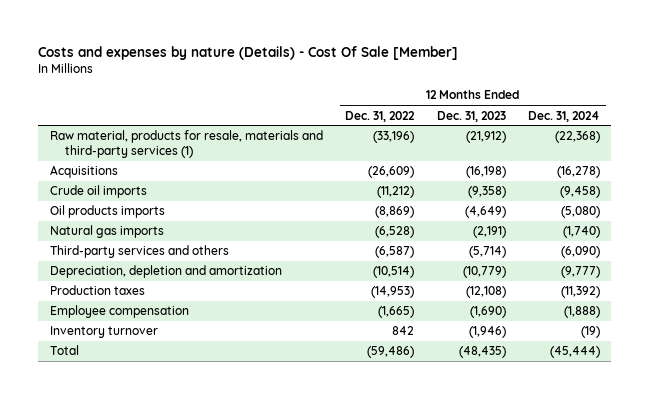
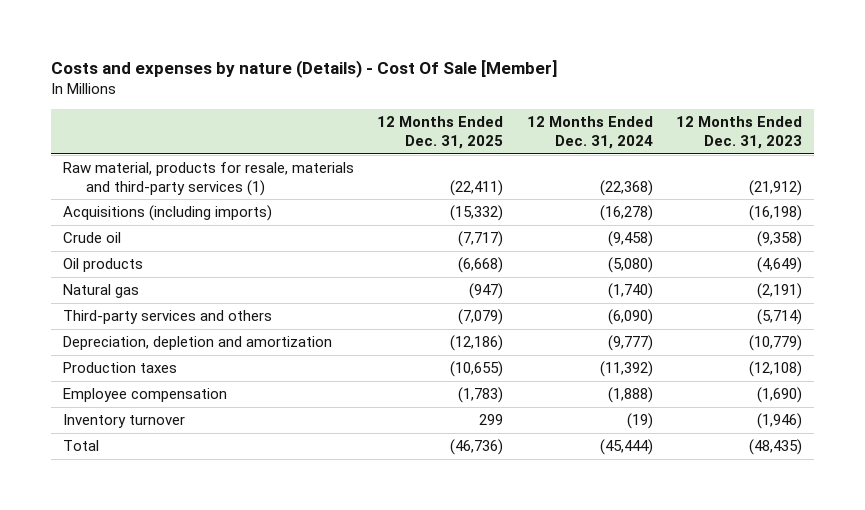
[345,110,416,122] Dec. 31, 2022 -> none
none -> [377,116,504,150] 12 Months Ended Dec. 31, 2025
[49,165,118,179] Acquisitions -> [62,205,272,222] Acquisitions (including imports)
[49,185,147,199] Crude oil imports -> [62,232,121,244] Crude oil
[49,205,165,219] Oil products imports -> [62,258,143,273] Oil products
[49,225,164,239] Natural gas imports -> [62,284,139,299] Natural gas

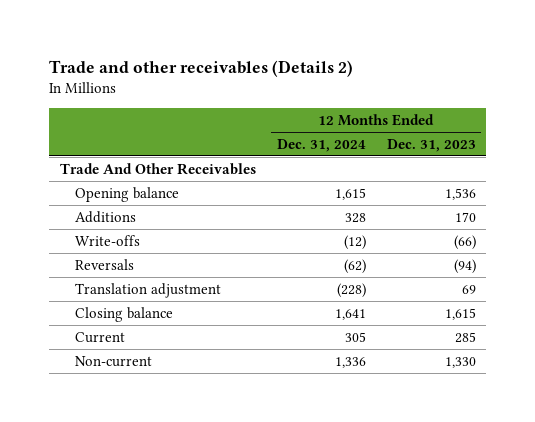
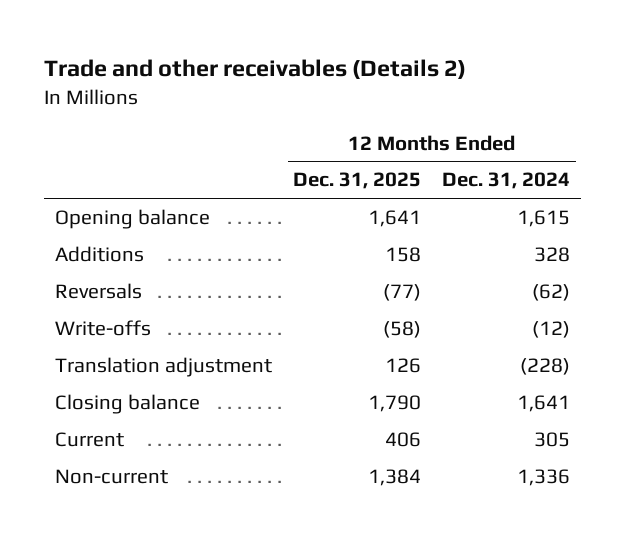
[386,138,476,152] Dec. 31, 2023 -> none
none -> [292,172,421,190] Dec. 31, 2025
[59,162,256,175] Trade And Other Receivables -> none
[75,234,141,246] Write-offs -> [54,320,151,337] Write-offs

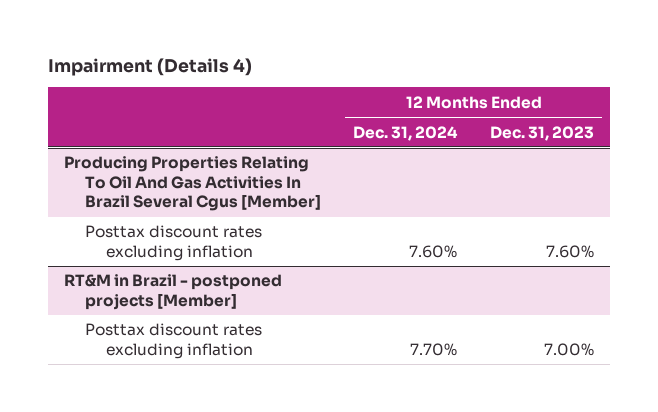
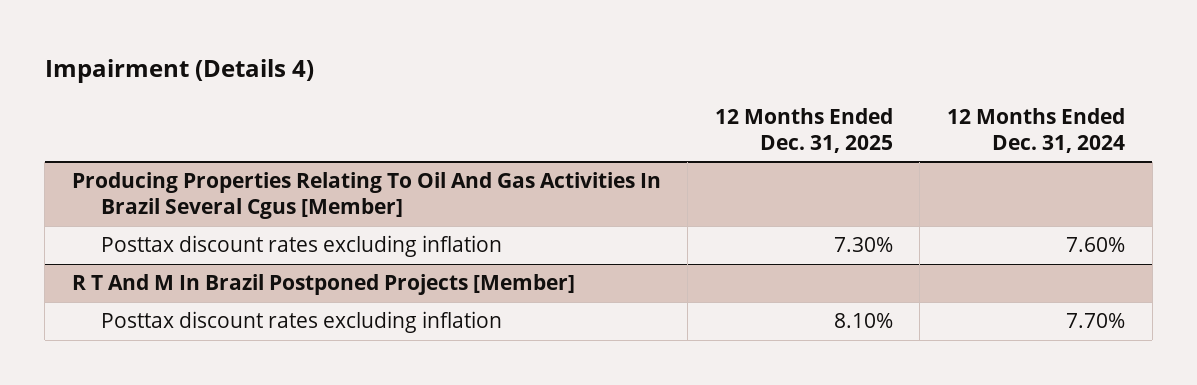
[489,125,594,141] Dec. 31, 2023 -> none
none -> [714,107,893,153] 12 Months Ended Dec. 31, 2025
[64,274,283,310] RT&M in Brazil - postponed projects [Member] -> [71,274,575,296] R T And M In Brazil Postponed Projects [Member]

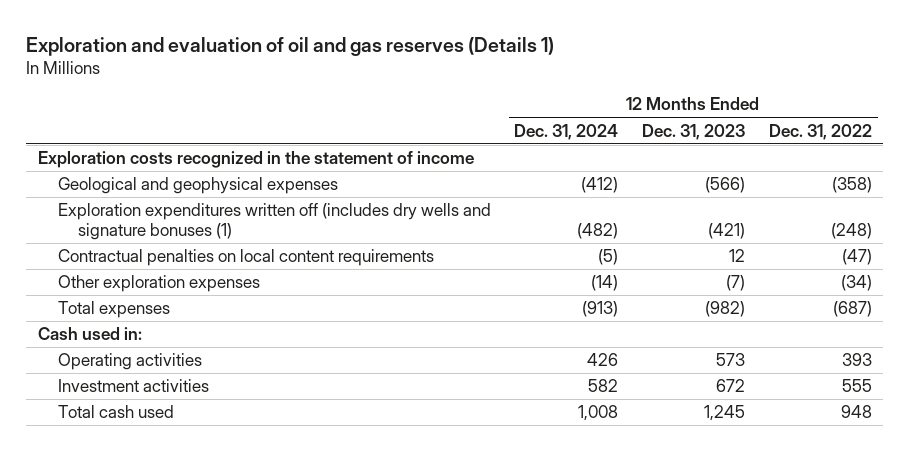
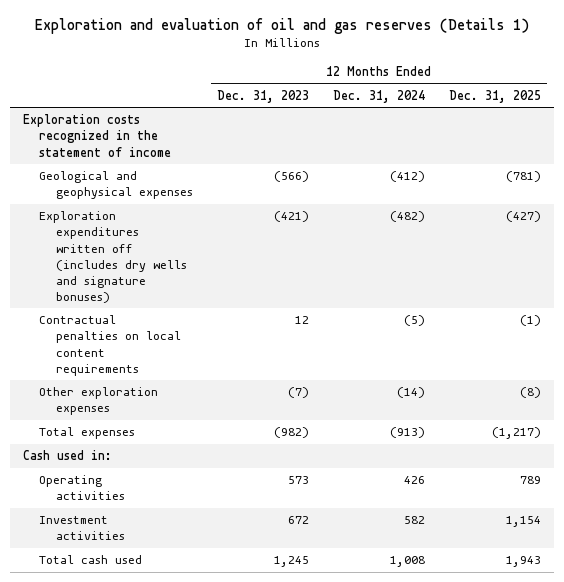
[768,123,872,140] Dec. 31, 2022 -> none
none -> [449,89,542,103] Dec. 31, 2025
[57,203,491,240] Exploration expenditures written off (includes dry wells and signature bonuses (1) -> [39,211,187,303] Exploration expenditures written off (includes dry wells and signature bonuses)

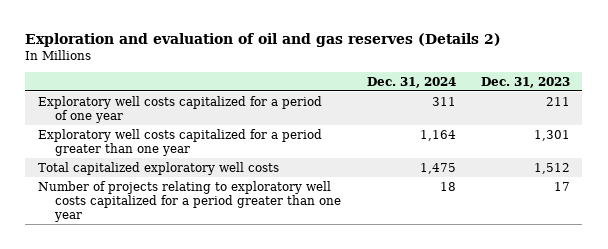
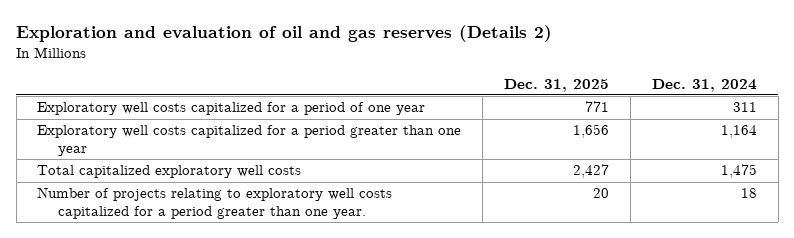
[480,76,570,88] Dec. 31, 2023 -> none
none -> [504,78,610,92] Dec. 31, 2025
[37,180,342,222] Number of projects relating to exploratory well costs capitalized for a period greater than one year -> [37,187,393,219] Number of projects relating to exploratory well costs capitalized for a period greater than one year.

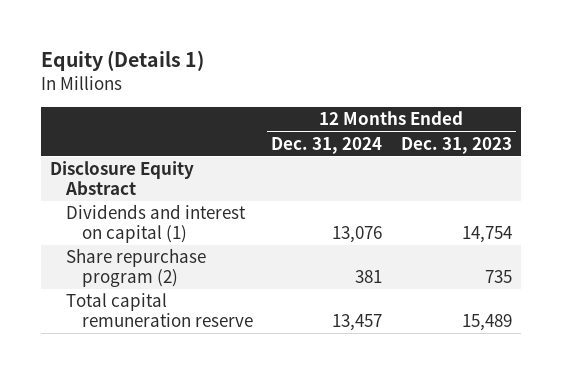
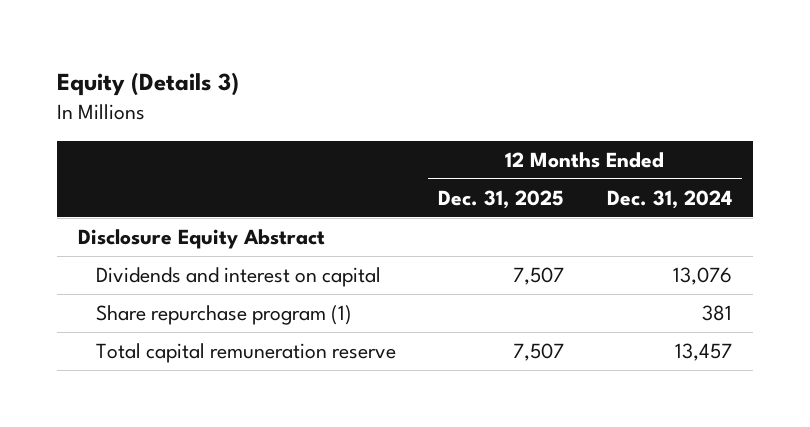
[40,50,204,72] Equity (Details 1) -> [57,72,240,97] Equity (Details 3)
[400,136,512,154] Dec. 31, 2023 -> none
none -> [438,189,565,209] Dec. 31, 2025
[66,204,247,244] Dividends and interest on capital (1) -> [95,267,381,288] Dividends and interest on capital
[66,248,207,288] Share repurchase program (2) -> [95,305,352,326] Share repurchase program (1)

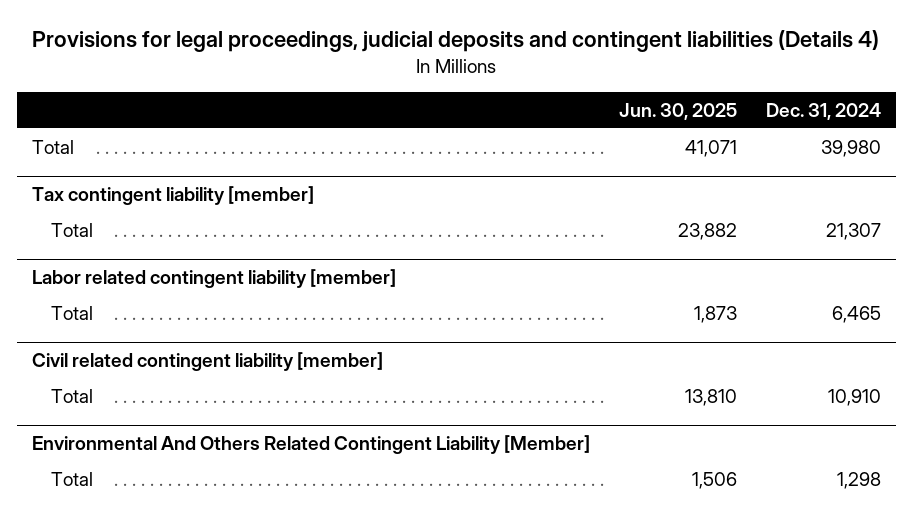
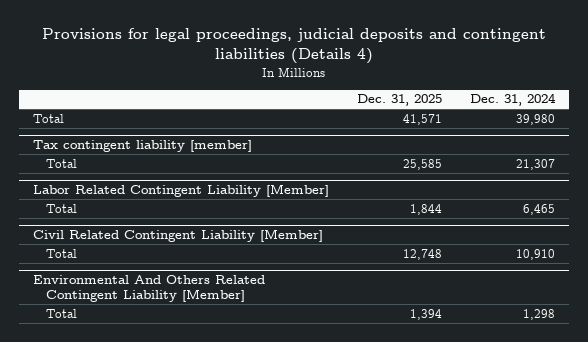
[618,102,737,120] Jun. 30, 2025 -> none
none -> [357,94,443,107] Dec. 31, 2025
[31,268,396,288] Labor related contingent liability [member] -> [33,184,330,198] Labor Related Contingent Liability [Member]
[31,351,383,371] Civil related contingent liability [member] -> [33,229,324,243] Civil Related Contingent Liability [Member]

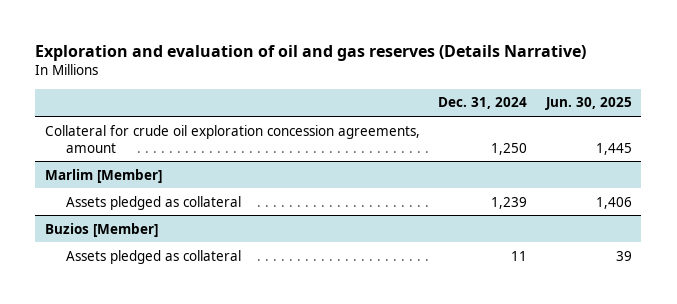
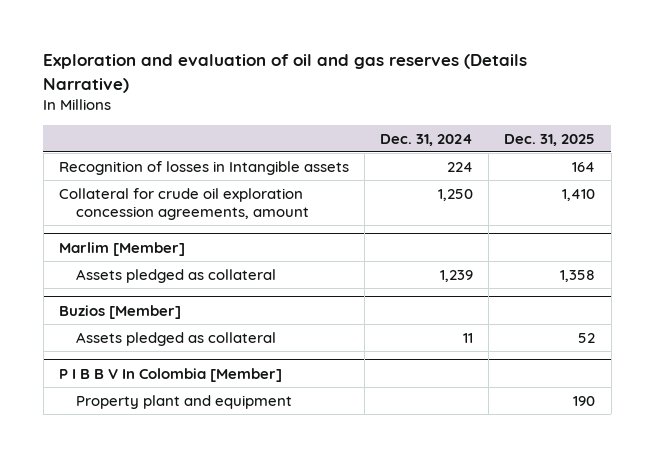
[544,97,632,111] Jun. 30, 2025 -> none
none -> [504,133,596,146] Dec. 31, 2025
none -> [58,160,349,175] Recognition of losses in Intangible assets
none -> [58,367,282,382] P I B B V In Colombia [Member]
none -> [76,394,293,409] Property plant and equipment

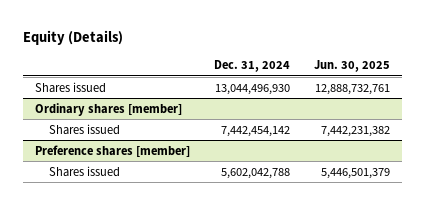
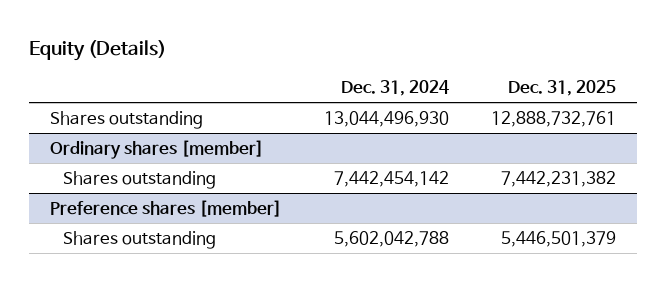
[313,60,390,73] Jun. 30, 2025 -> none
none -> [508,79,617,96] Dec. 31, 2025
[34,81,106,93] Shares issued -> [50,111,204,130] Shares outstanding
[49,123,121,135] Shares issued -> [63,171,217,190] Shares outstanding
[49,165,121,177] Shares issued -> [63,231,217,250] Shares outstanding

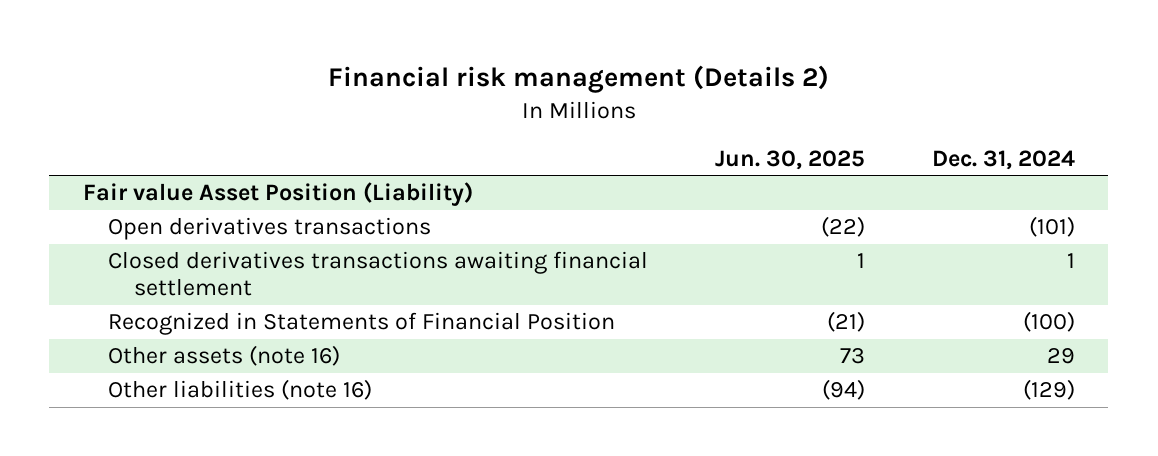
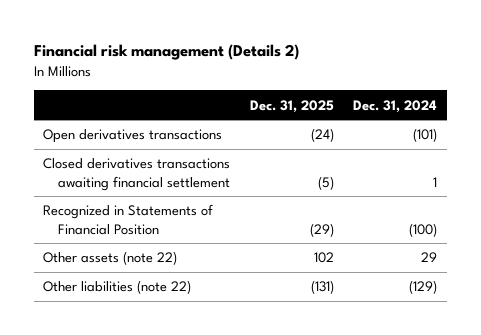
[715,149,866,170] Jun. 30, 2025 -> none
none -> [249,99,334,113] Dec. 31, 2025
[82,182,473,207] Fair value Asset Position (Liability) -> none
[108,345,341,367] Other assets (note 16) -> [43,251,178,266] Other assets (note 22)
[108,379,373,401] Other liabilities (note 16) -> [43,280,192,295] Other liabilities (note 22)

